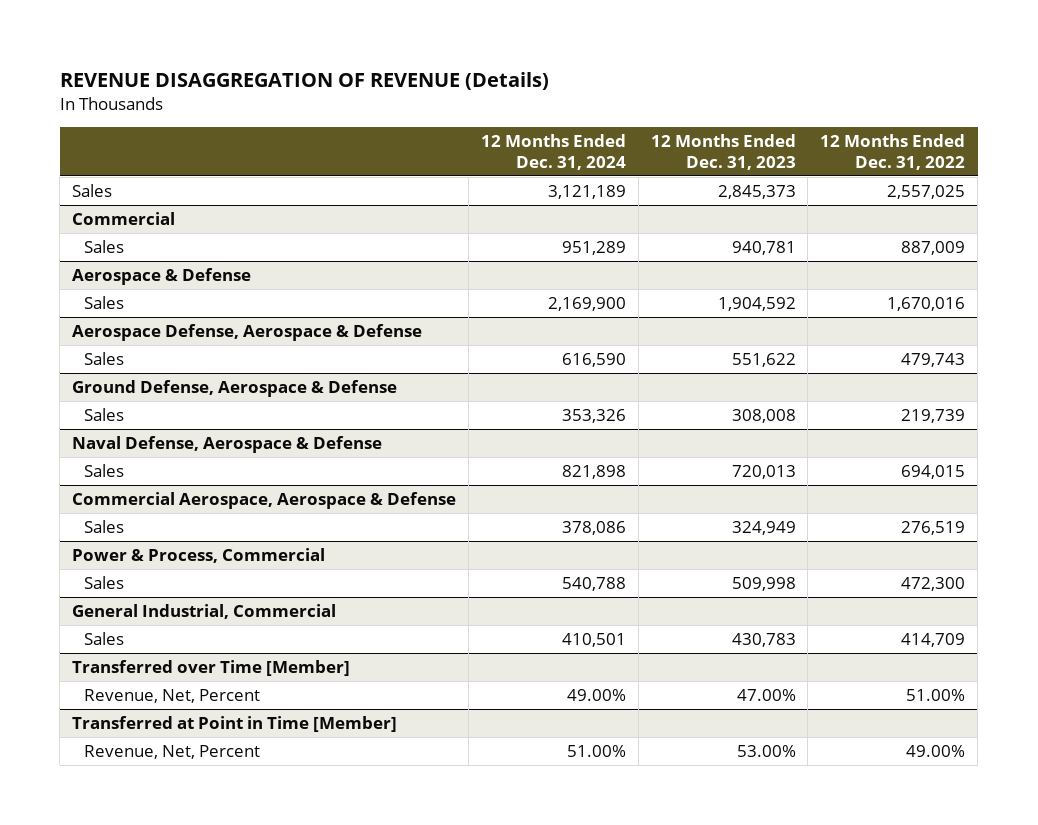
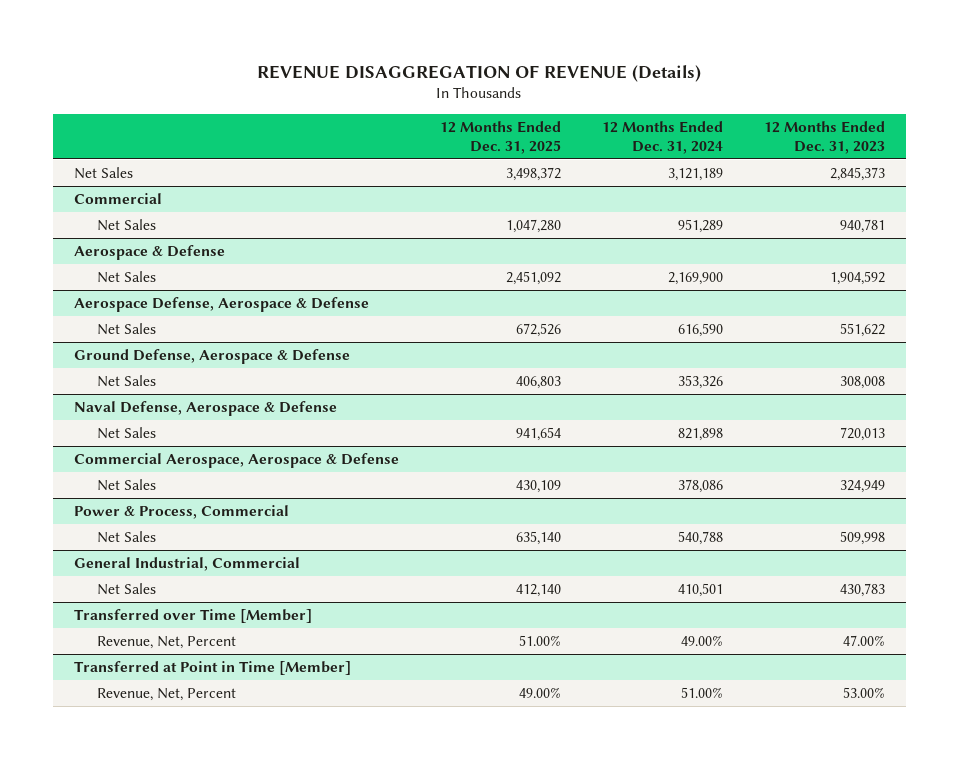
[820,134,966,171] 12 Months Ended Dec. 31, 2022 -> none
none -> [439,121,561,154] 12 Months Ended Dec. 31, 2025
[72,184,113,198] Sales -> [73,167,133,180] Net Sales
[84,240,125,254] Sales -> [96,219,156,232] Net Sales
[84,296,125,310] Sales -> [96,271,156,284] Net Sales
[84,352,125,366] Sales -> [96,323,156,336] Net Sales
[84,408,125,422] Sales -> [96,375,156,388] Net Sales
[84,464,125,478] Sales -> [96,427,156,440] Net Sales
[84,520,125,534] Sales -> [96,479,156,492] Net Sales
[84,576,125,590] Sales -> [96,531,156,544] Net Sales
[84,632,125,646] Sales -> [96,583,156,596] Net Sales

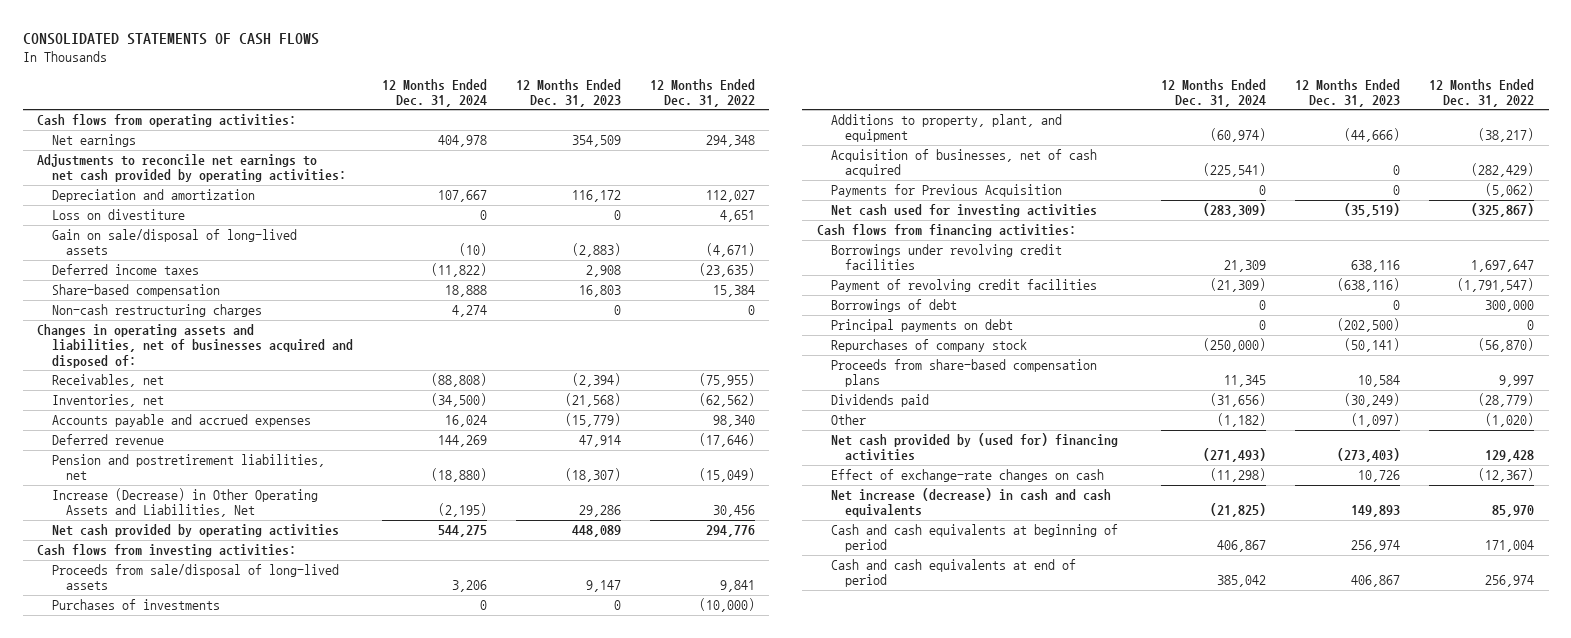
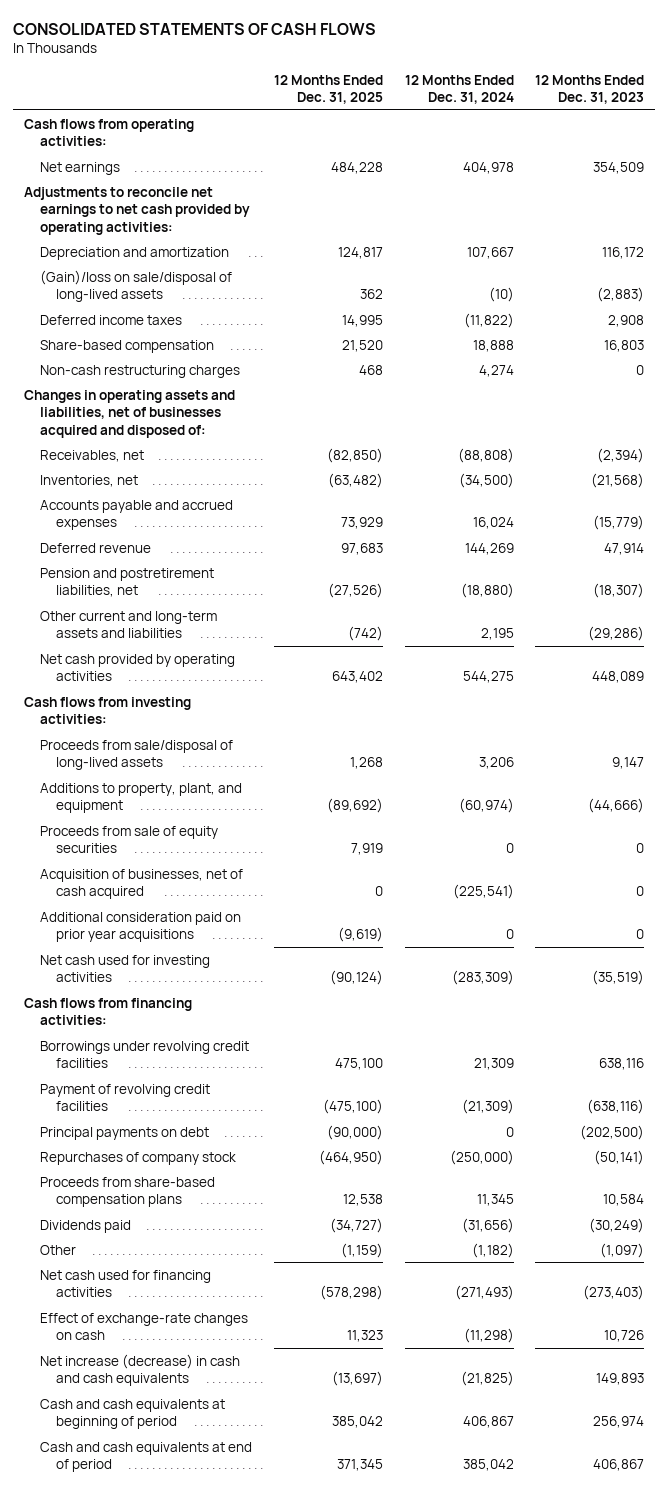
[649,78,755,107] 12 Months Ended Dec. 31, 2022 -> none
none -> [274,74,384,105] 12 Months Ended Dec. 31, 2025
[51,209,185,221] Loss on divestiture -> none
[51,229,297,256] Gain on sale/disposal of long-lived assets -> [40,269,233,303] (Gain)/loss on sale/disposal of long-lived assets
[51,488,318,518] Increase (Decrease) in Other Operating Assets and Liabilities, Net -> [40,610,218,639] Other current and long-term assets and liabilities
[437,503,487,518] (2,195) -> [480,628,514,641] 2,195
[578,505,621,518] 29,286 -> [588,626,645,642] (29,286)
[51,599,220,611] Purchases of investments -> none
none -> [40,825,219,854] Proceeds from sale of equity securities
[831,184,1063,198] Payments for Previous Acquisition -> [40,911,242,943] Additional consideration paid on prior year acquisitions
[831,299,958,313] Borrowings of debt -> none
[831,433,1119,462] Net cash provided by (used for) financing activities -> [40,1269,212,1298] Net cash used for financing activities

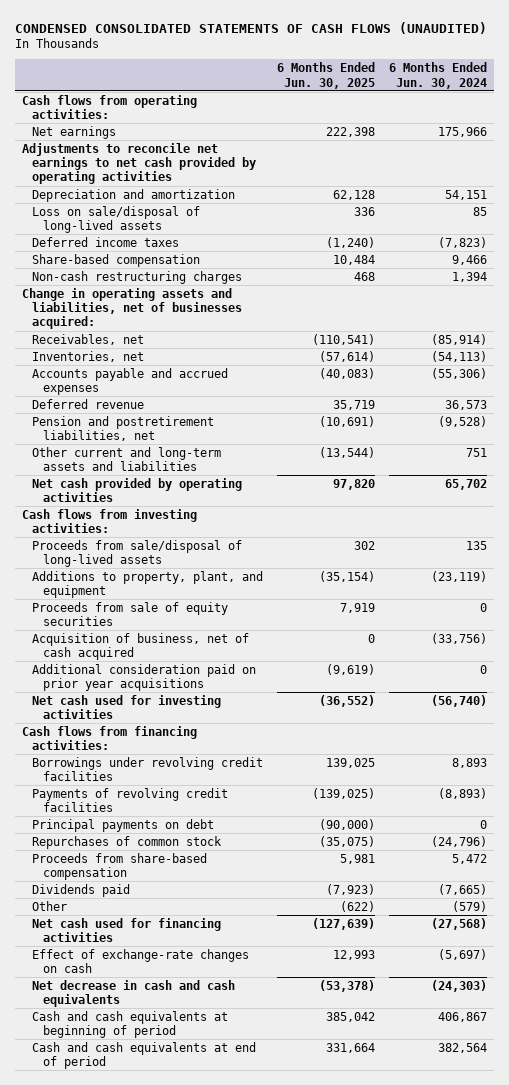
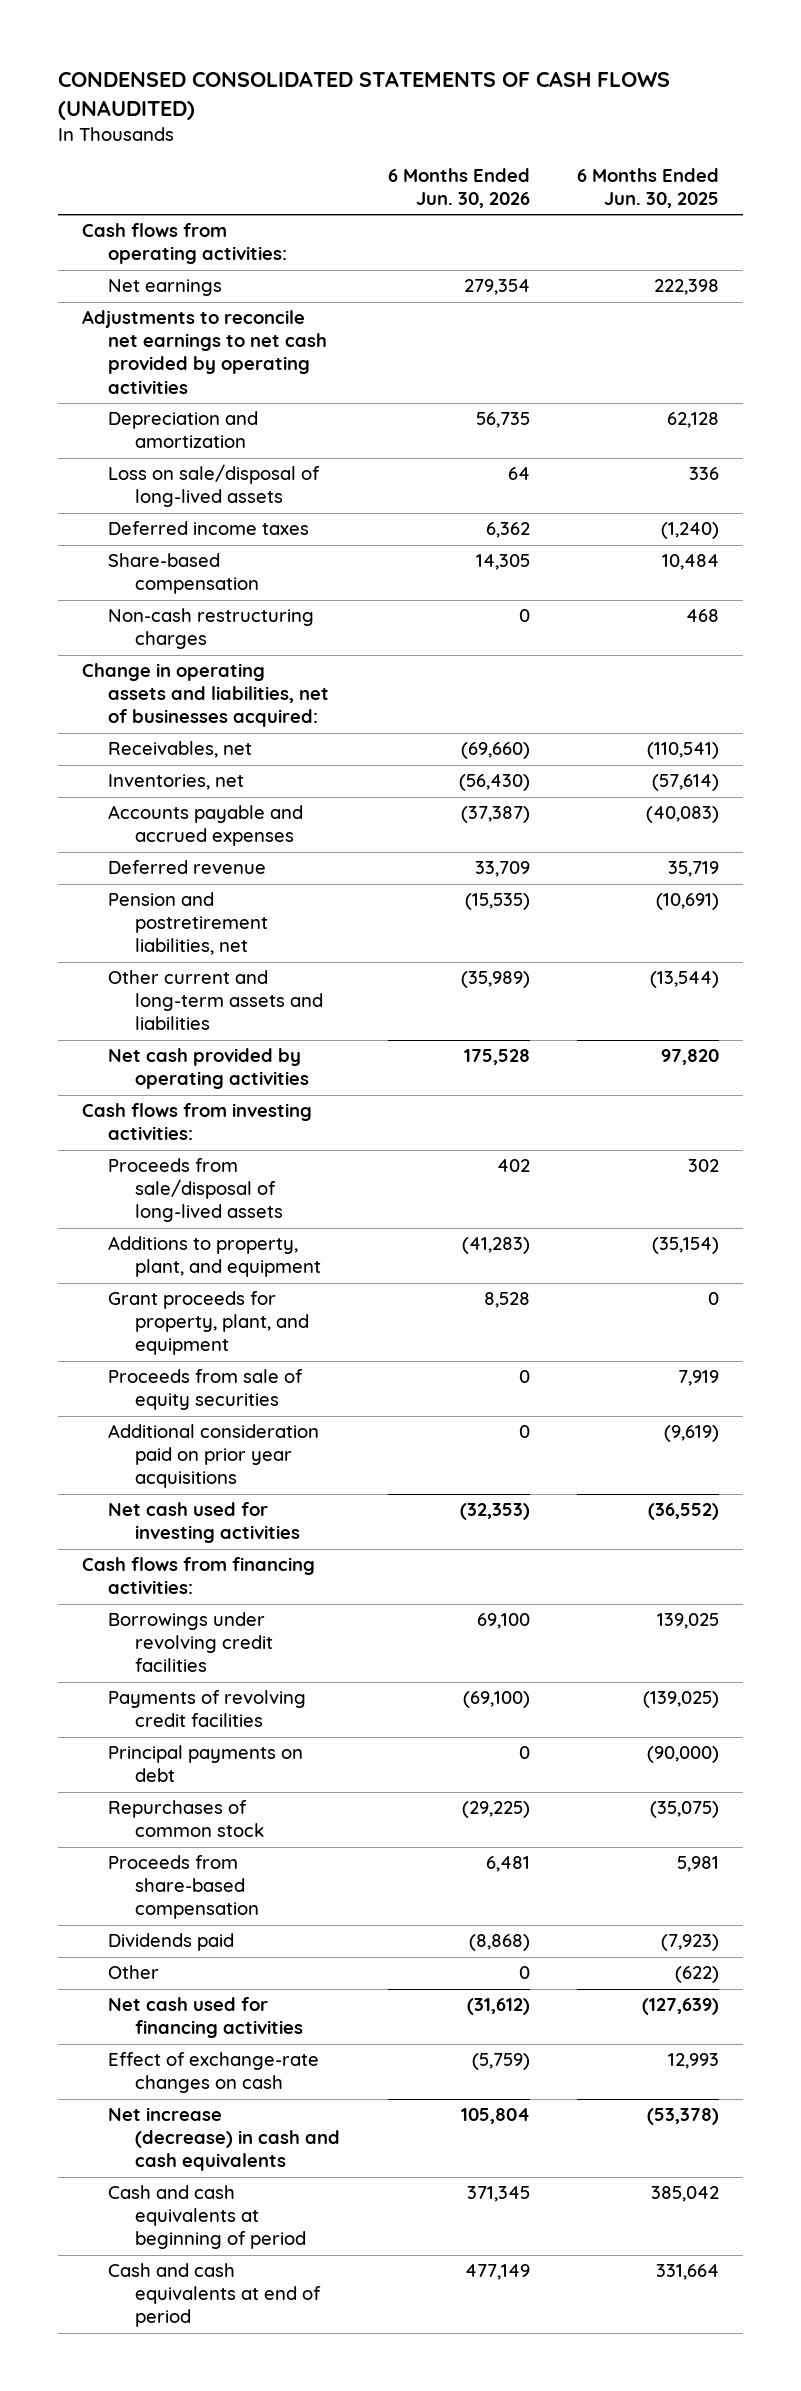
[389,62,488,89] 6 Months Ended Jun. 30, 2024 -> none
none -> [387,167,530,208] 6 Months Ended Jun. 30, 2026
none -> [108,1291,309,1356] Grant proceeds for property, plant, and equipment
[32,632,250,661] Acquisition of business, net of cash acquired -> none
[32,979,236,1008] Net decrease in cash and cash equivalents -> [108,2107,340,2172] Net increase (decrease) in cash and cash equivalents

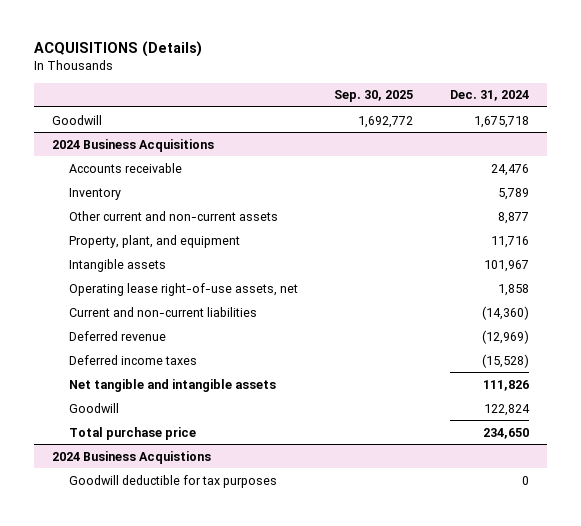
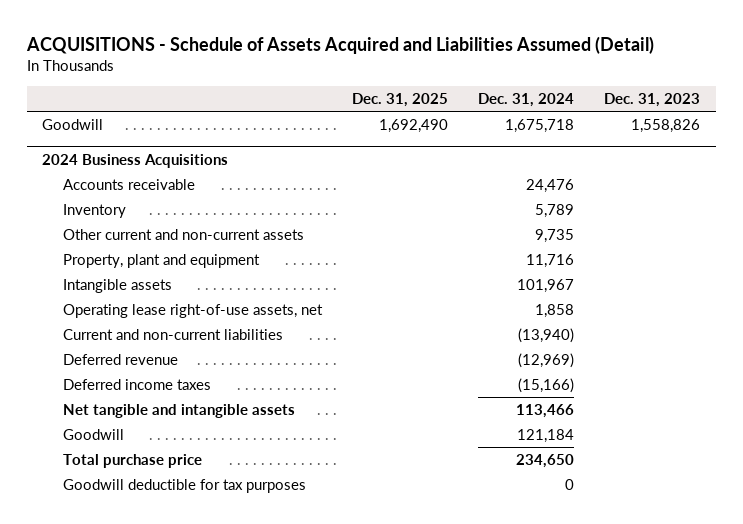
[33,41,202,58] ACQUISITIONS (Details) -> [26,35,655,54] ACQUISITIONS - Schedule of Assets Acquired and Liabilities Assumed (Detail)
[334,90,414,103] Sep. 30, 2025 -> none
none -> [352,93,449,108] Dec. 31, 2025
none -> [604,93,701,108] Dec. 31, 2023
[497,211,529,224] 8,877 -> [535,228,575,243] 9,735
[68,234,240,248] Property, plant, and equipment -> [62,253,260,268] Property, plant and equipment
[481,305,529,320] (14,360) -> [518,327,575,343] (13,940)
[481,353,529,368] (15,528) -> [518,377,575,393] (15,166)
[482,379,529,391] 111,826 -> [516,403,575,418] 113,466
[483,403,530,416] 122,824 -> [517,428,575,443] 121,184
[51,450,211,464] 2024 Business Acquistions -> none

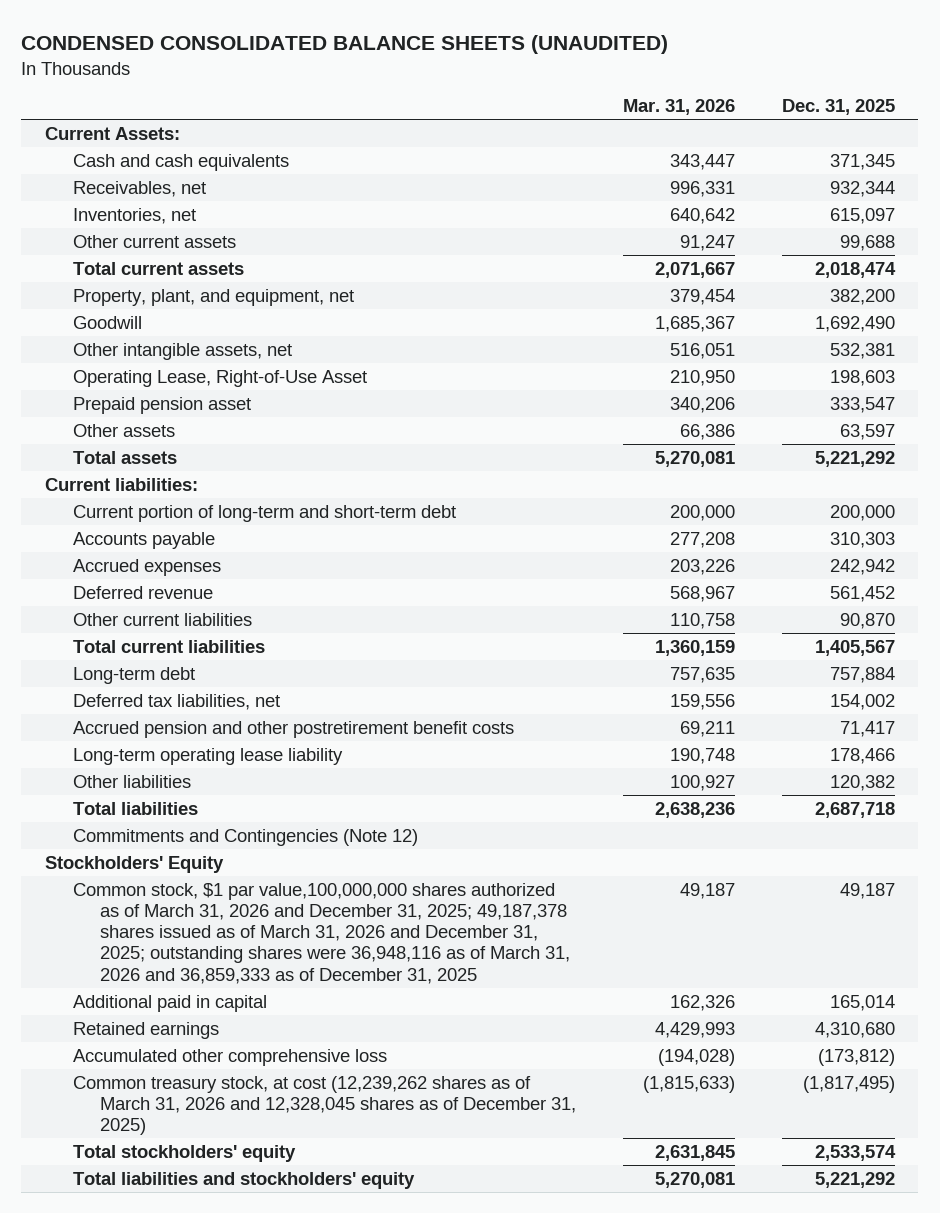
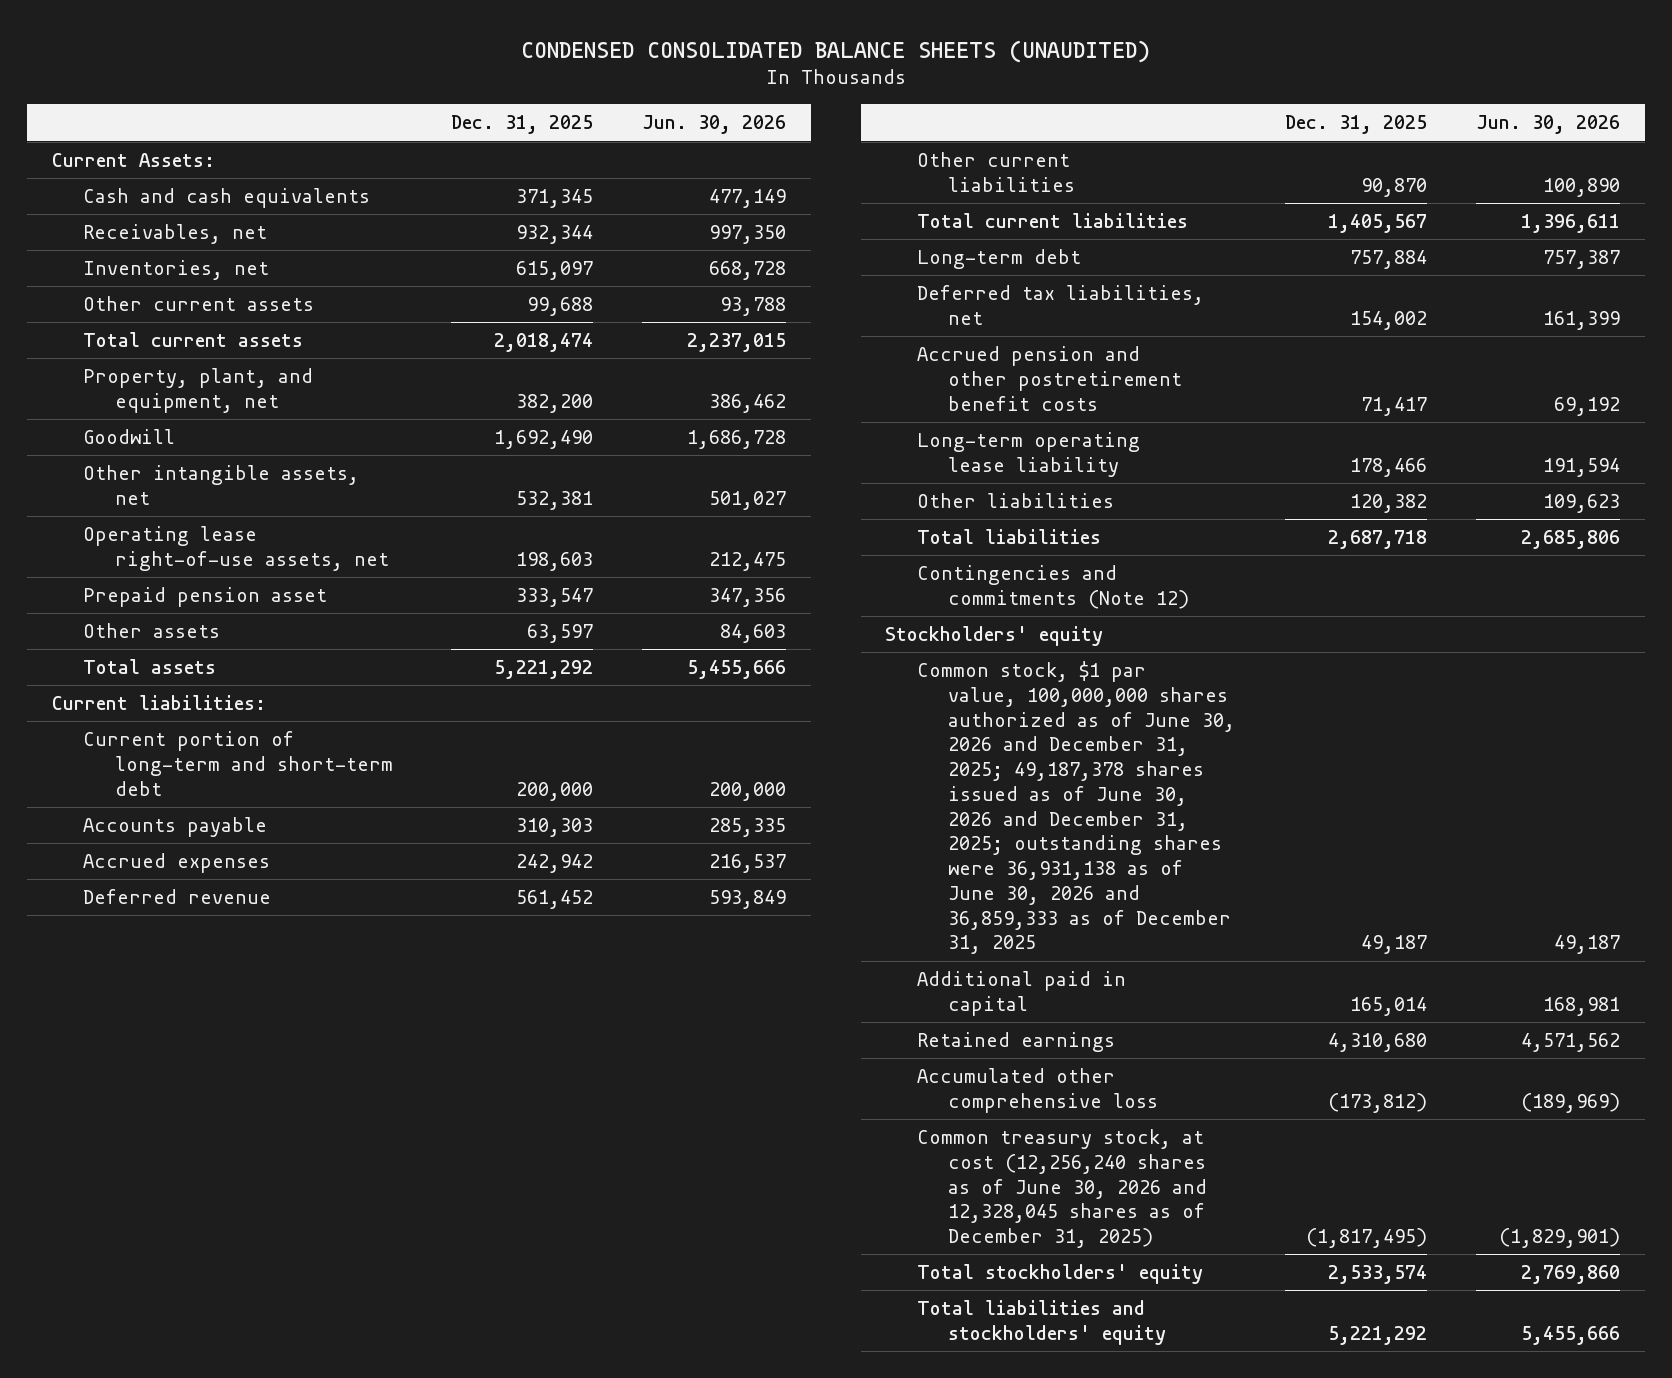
[623,99,736,116] Mar. 31, 2026 -> none
none -> [642,115,787,135] Jun. 30, 2026
[72,369,367,387] Operating Lease, Right-of-Use Asset -> [83,526,389,571] Operating lease right-of-use assets, net
[72,828,418,846] Commitments and Contingencies (Note 12) -> [916,565,1190,609] Contingencies and commitments (Note 12)
[44,855,224,873] Stockholders' Equity -> [885,626,1104,647] Stockholders' equity
[72,882,571,984] Common stock, $1 par value,100,000,000 shares authorized as of March 31, 2026 and December 31, 2025; 49,187,378 shares issued as of March 31, 2026 and December 31, 2025; outstanding shares were 36,948,116 as of March 31, 2026 and 36,859,333 as of December 31, 2025 -> [916,661,1236,955] Common stock, $1 par value, 100,000,000 shares authorized as of June 30, 2026 and December 31, 2025; 49,187,378 shares issued as of June 30, 2026 and December 31, 2025; outstanding shares were 36,931,138 as of June 30, 2026 and 36,859,333 as of December 31, 2025
[72,1075,577,1136] Common treasury stock, at cost (12,239,262 shares as of March 31, 2026 and 12,328,045 shares as of December 31, 2025) -> [916,1129,1208,1249] Common treasury stock, at cost (12,256,240 shares as of June 30, 2026 and 12,328,045 shares as of December 31, 2025)

